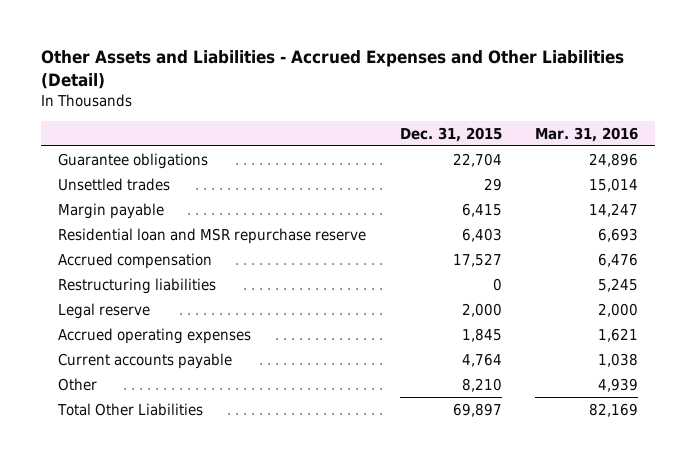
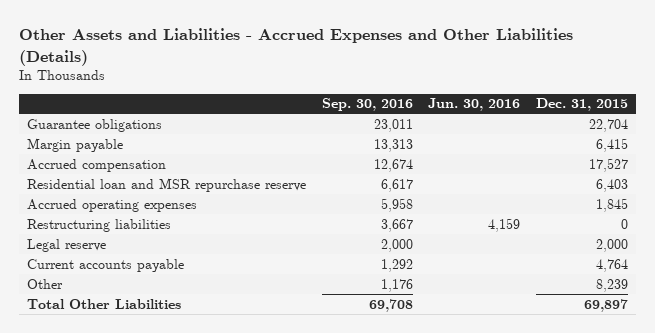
[40,50,624,90] Other Assets and Liabilities - Accrued Expenses and Other Liabilities (Detail) -> [19,28,574,66] Other Assets and Liabilities - Accrued Expenses and Other Liabilities (Details)
[535,126,639,142] Mar. 31, 2016 -> none
none -> [321,98,413,112] Sep. 30, 2016
none -> [428,98,521,112] Jun. 30, 2016
[57,177,170,191] Unsettled trades -> none
[57,227,366,244] Residential loan and MSR repurchase reserve -> [27,177,307,192] Residential loan and MSR repurchase reserve
[57,327,251,344] Accrued operating expenses -> [27,198,198,212] Accrued operating expenses
[461,377,502,392] 8,210 -> [595,278,628,292] 8,239

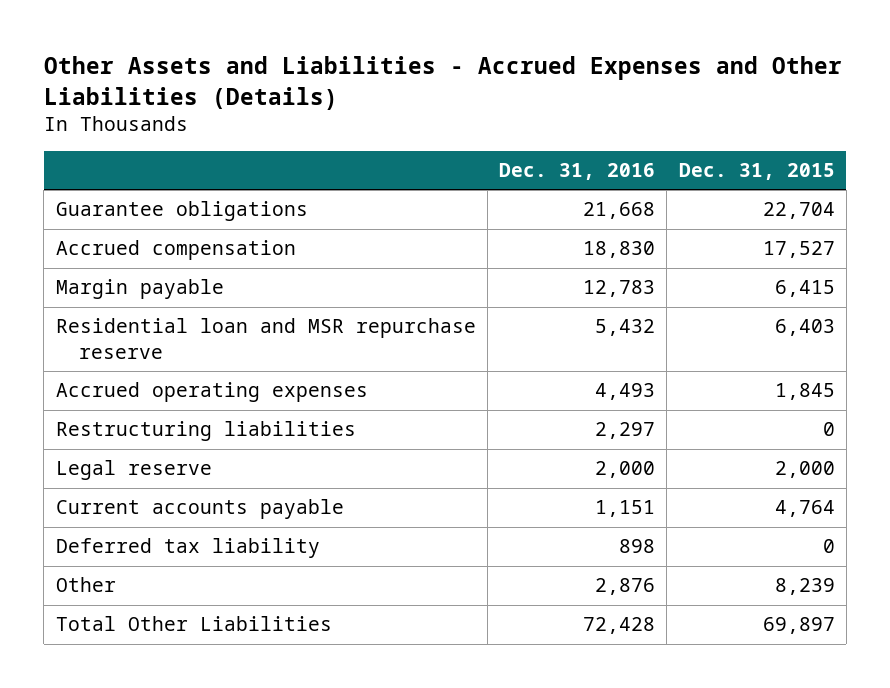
[321,98,413,112] Sep. 30, 2016 -> none
[428,98,521,112] Jun. 30, 2016 -> none
none -> [499,163,656,181] Dec. 31, 2016
[27,137,124,152] Margin payable -> [55,279,224,300] Margin payable
none -> [55,538,320,559] Deferred tax liability

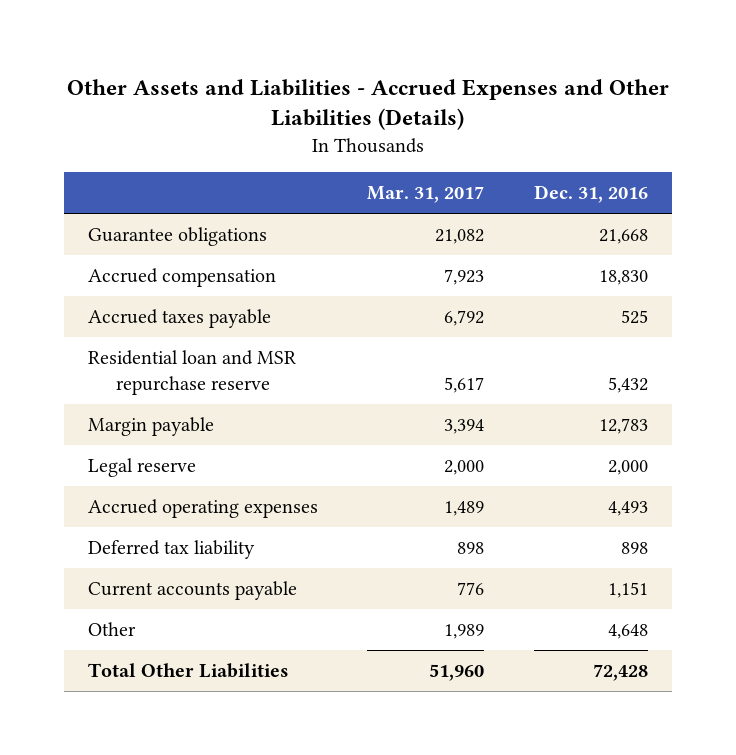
[678,163,835,181] Dec. 31, 2015 -> none
none -> [367,186,485,204] Mar. 31, 2017
none -> [88,308,272,328] Accrued taxes payable
[55,421,356,442] Restructuring liabilities -> none
[55,279,224,300] Margin payable -> [88,416,215,436] Margin payable
[55,382,368,403] Accrued operating expenses -> [88,498,319,518] Accrued operating expenses
[55,499,344,520] Current accounts payable -> [88,580,298,600] Current accounts payable
[595,578,656,596] 2,876 -> [607,623,648,639] 4,648

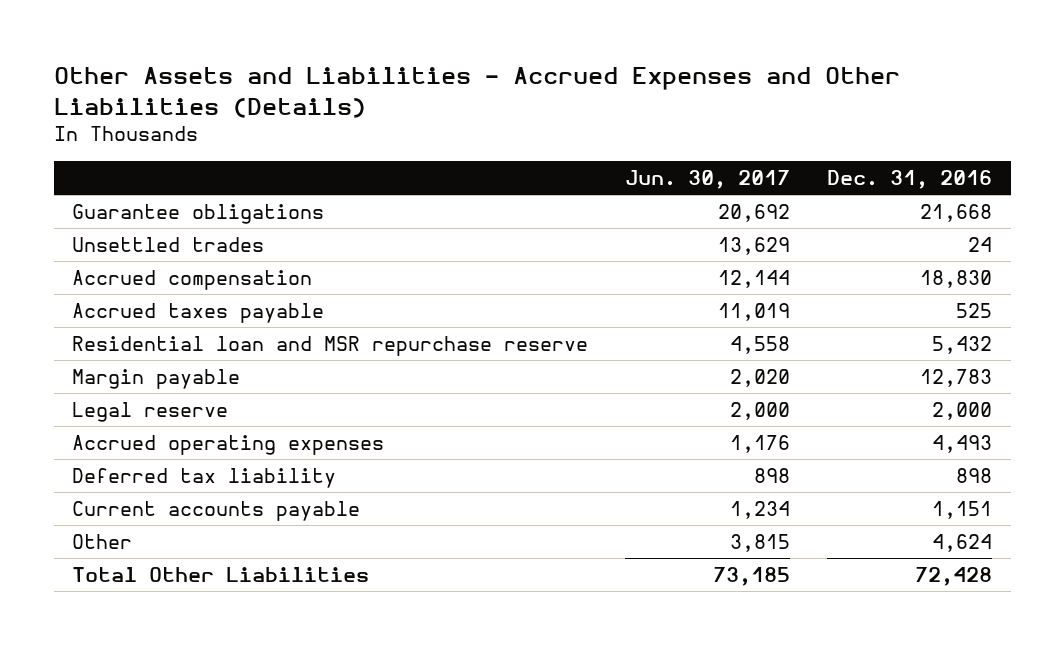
[367,186,485,204] Mar. 31, 2017 -> none
none -> [625,170,791,190] Jun. 30, 2017
none -> [72,237,265,253] Unsettled trades
[607,623,648,639] 4,648 -> [932,534,993,553] 4,624

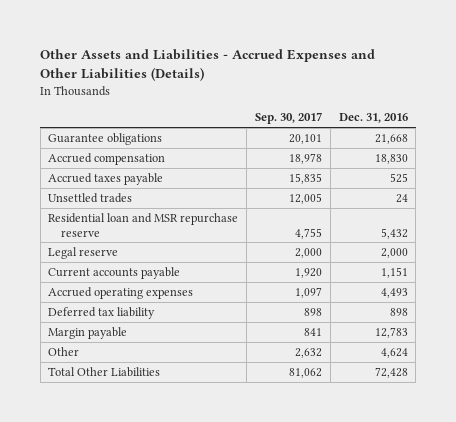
[625,170,791,190] Jun. 30, 2017 -> none
none -> [254,112,322,125] Sep. 30, 2017
[72,237,265,253] Unsettled trades -> [48,192,133,203] Unsettled trades
[72,501,361,522] Current accounts payable -> [48,266,181,279] Current accounts payable
[72,369,241,390] Margin payable -> [48,326,128,339] Margin payable

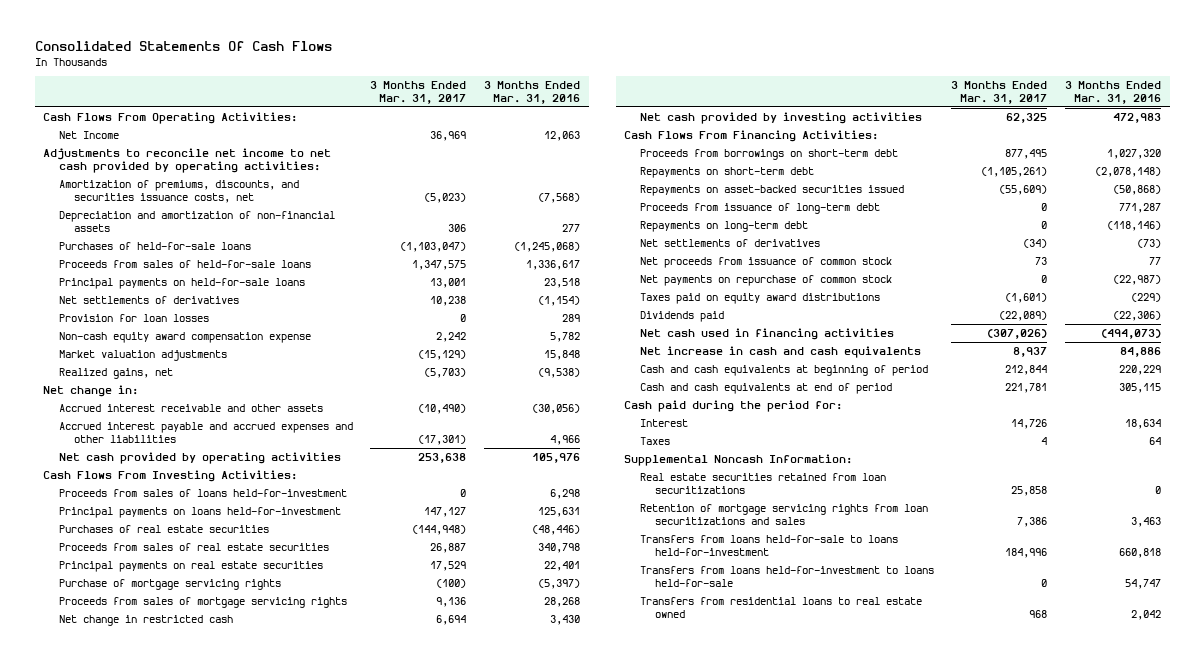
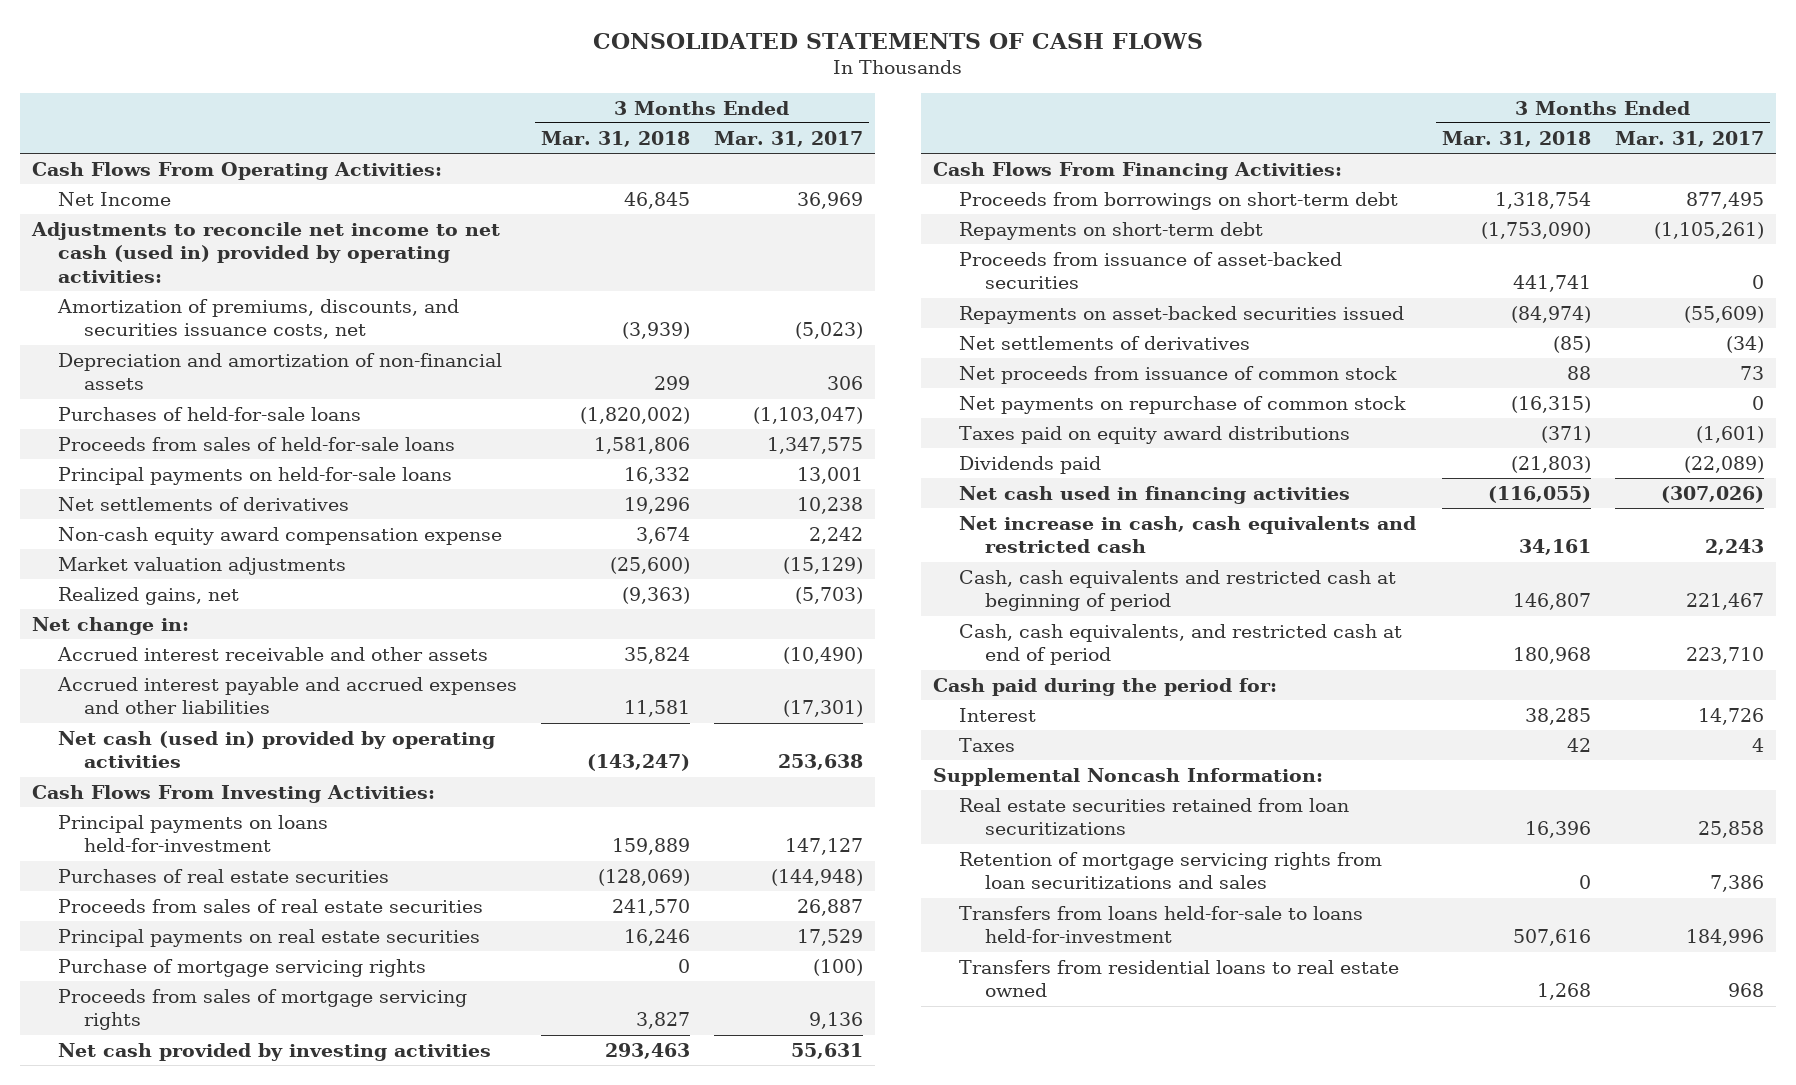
[34,41,332,52] Consolidated Statements Of Cash Flows -> [592,33,1203,50] CONSOLIDATED STATEMENTS OF CASH FLOWS
[484,81,581,104] 3 Months Ended Mar. 31, 2016 -> none
none -> [540,130,690,147] Mar. 31, 2018
[43,148,332,173] Adjustments to reconcile net income to net cash provided by operating activities: -> [30,221,500,283] Adjustments to reconcile net income to net cash (used in) provided by operating activities:
[58,314,209,323] Provision for loan losses -> none
[58,452,341,465] Net cash provided by operating activities -> [58,730,496,769] Net cash (used in) provided by operating activities
[58,489,347,498] Proceeds from sales of loans held-for-investment -> none
[58,615,233,627] Net change in restricted cash -> none
[1006,113,1048,124] 62,325 -> [790,1042,863,1059] 55,631
none -> [959,251,1343,290] Proceeds from issuance of asset-backed securities
[639,203,880,215] Proceeds from issuance of long-term debt -> none
[639,221,808,233] Repayments on long-term debt -> none
[639,346,921,359] Net increase in cash and cash equivalents -> [959,515,1417,554] Net increase in cash, cash equivalents and restricted cash
[1013,347,1048,358] 8,937 -> [1704,539,1764,556] 2,243
[639,365,928,377] Cash and cash equivalents at beginning of period -> [959,569,1397,612] Cash, cash equivalents and restricted cash at beginning of period
[1005,365,1048,376] 212,844 -> [1685,593,1764,611] 221,467
[639,383,892,395] Cash and cash equivalents at end of period -> [959,623,1403,666] Cash, cash equivalents, and restricted cash at end of period
[1005,383,1048,394] 221,781 -> [1685,647,1764,665] 223,710
[639,566,934,587] Transfers from loans held-for-investment to loans held-for-sale -> none

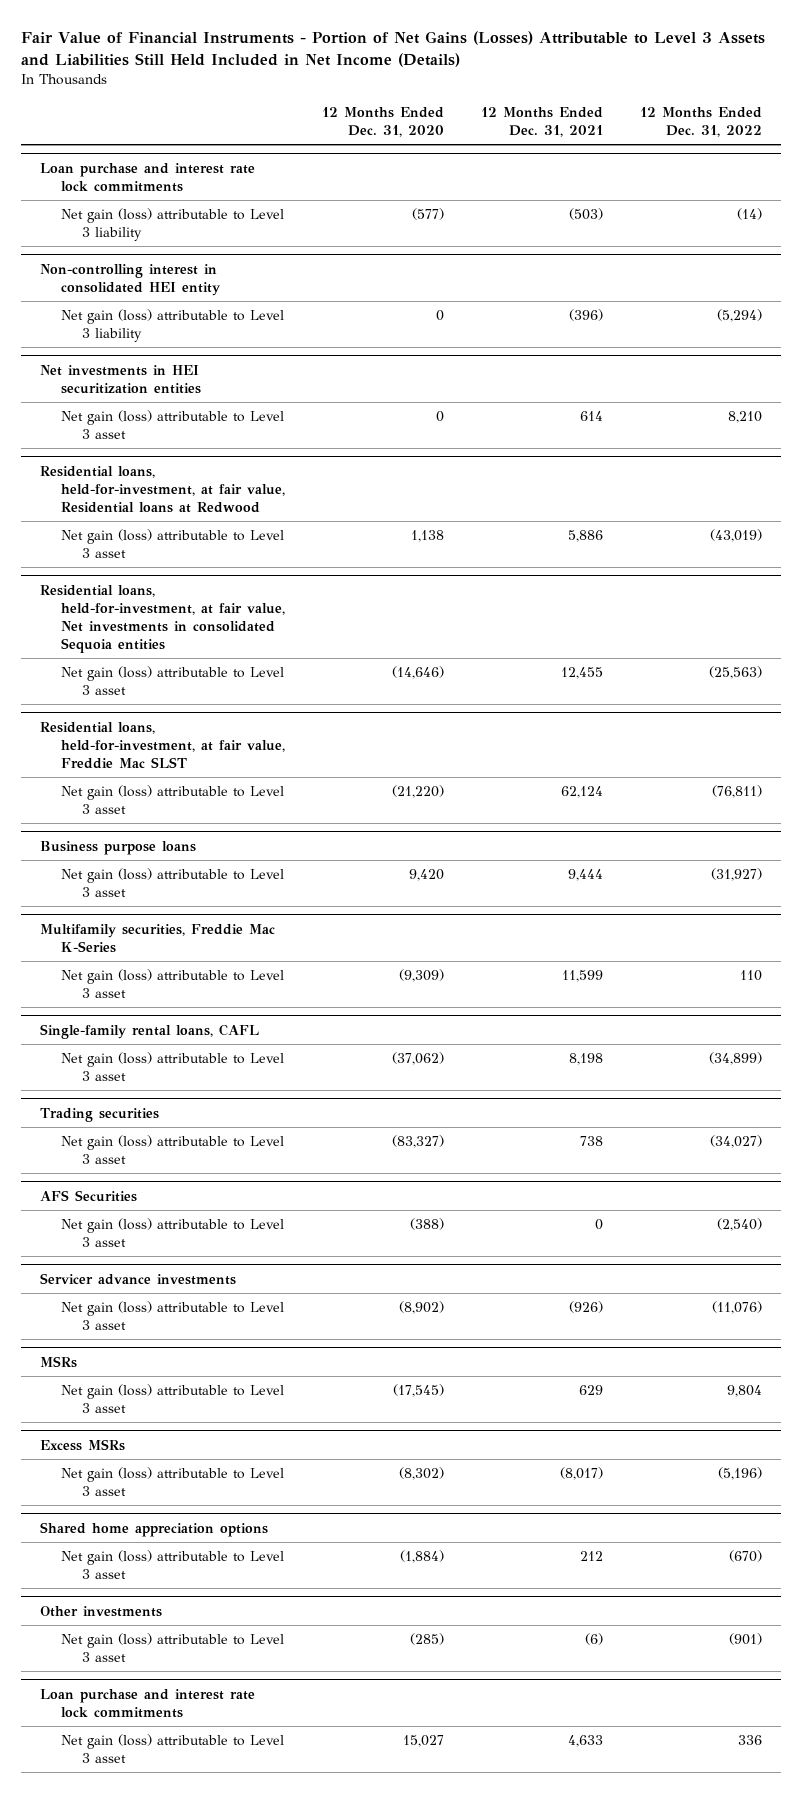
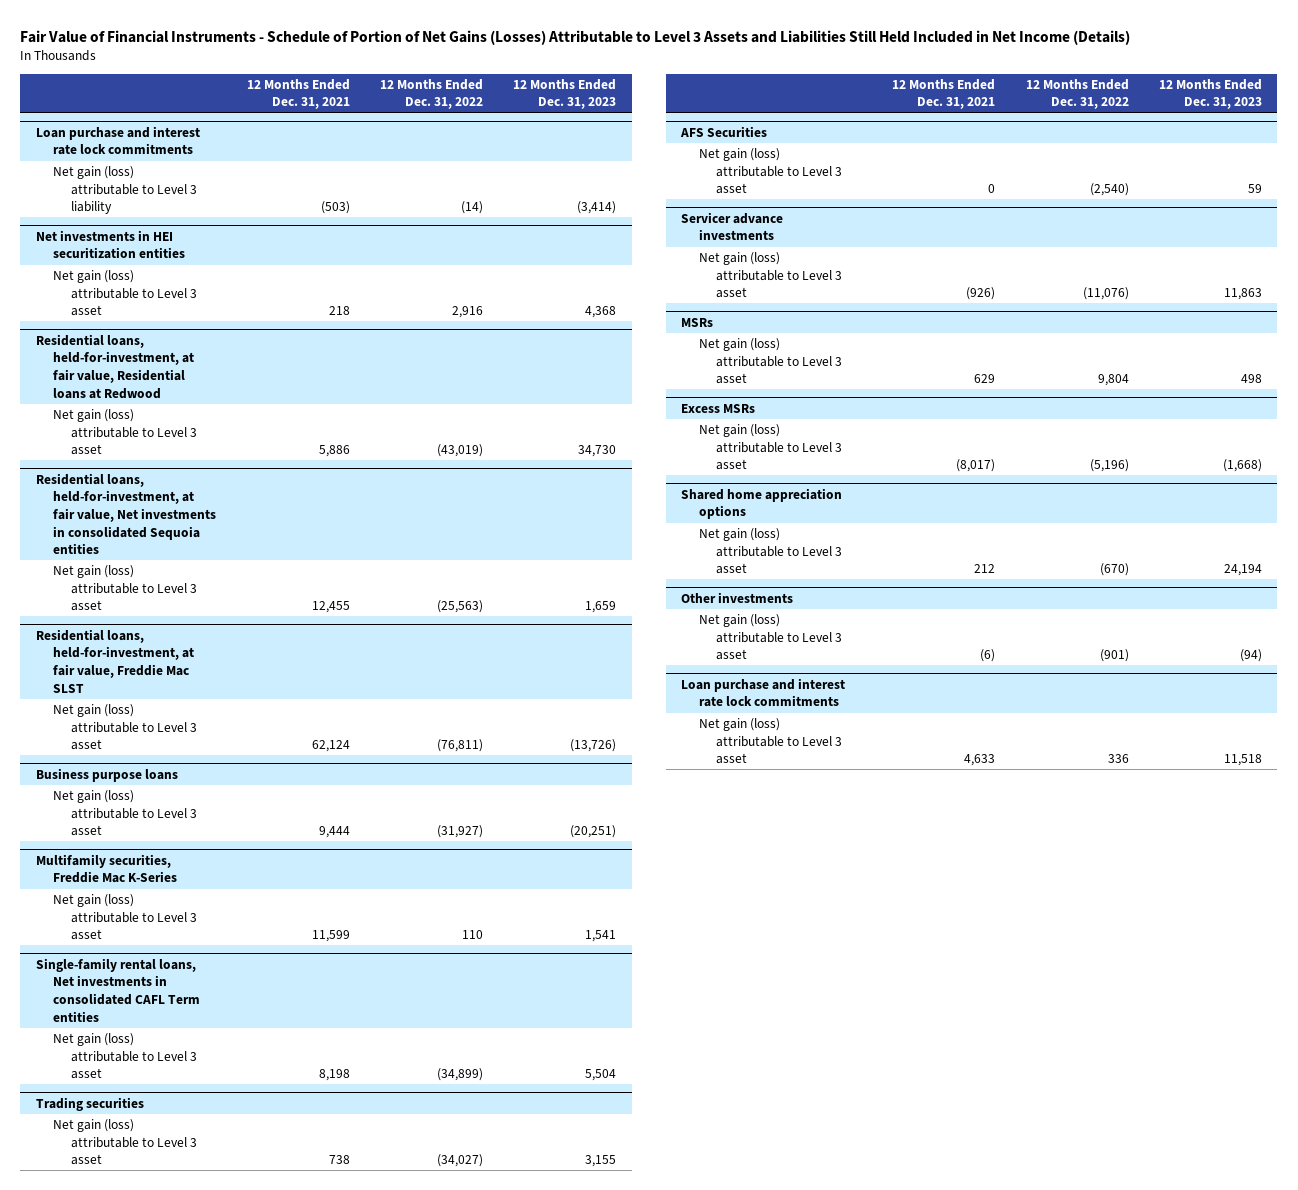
[21,31,766,67] Fair Value of Financial Instruments - Portion of Net Gains (Losses) Attributable to Level 3 Assets and Liabilities Still Held Included in Net Income (Details) -> [20,29,1131,45] Fair Value of Financial Instruments - Schedule of Portion of Net Gains (Losses) Attributable to Level 3 Assets and Liabilities Still Held Included in Net Income (Details)
[322,106,445,137] 12 Months Ended Dec. 31, 2020 -> none
none -> [513,78,617,110] 12 Months Ended Dec. 31, 2023
[40,264,221,297] Non-controlling interest in consolidated HEI entity -> none
[61,309,285,343] Net gain (loss) attributable to Level 3 liability -> none
[580,411,604,422] 614 -> [328,306,350,316] 218
[728,411,763,424] 8,210 -> [452,306,484,319] 2,916
[40,1024,260,1040] Single-family rental loans, CAFL -> none
none -> [35,957,201,1022] Single-family rental loans, Net investments in consolidated CAFL Term entities

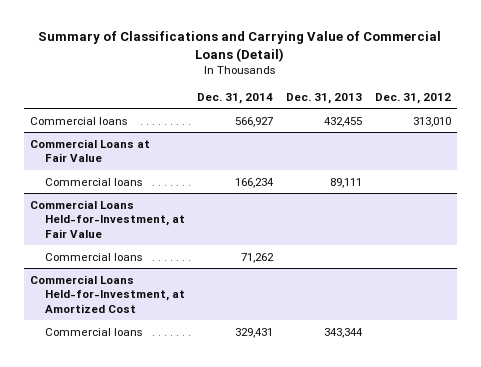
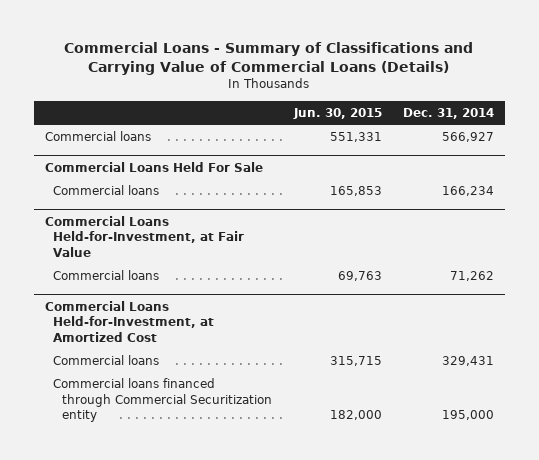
[38,31,442,62] Summary of Classifications and Carrying Value of Commercial Loans (Detail) -> [64,41,474,75] Commercial Loans - Summary of Classifications and Carrying Value of Commercial Loans (Details)
[285,93,362,105] Dec. 31, 2013 -> none
[374,93,451,105] Dec. 31, 2012 -> none
none -> [292,107,382,119] Jun. 30, 2015
[29,138,150,163] Commercial Loans at Fair Value -> none
none -> [44,161,263,172] Commercial Loans Held For Sale
none -> [53,378,273,423] Commercial loans financed through Commercial Securitization entity

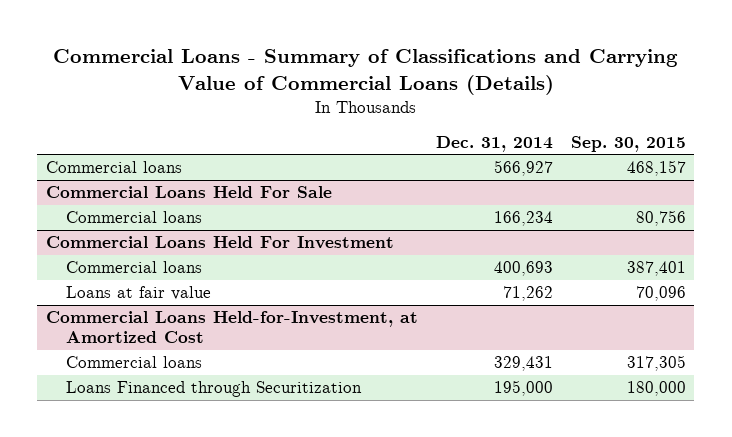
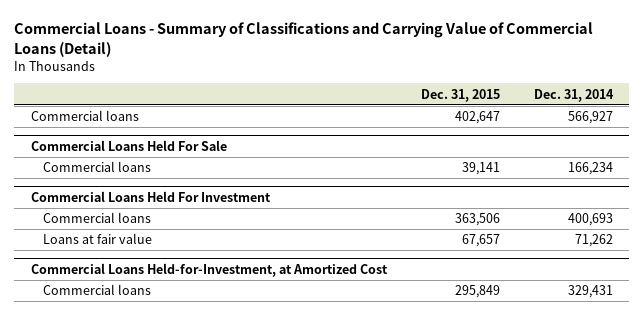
[52,49,678,95] Commercial Loans - Summary of Classifications and Carrying Value of Commercial Loans (Details) -> [14,21,594,57] Commercial Loans - Summary of Classifications and Carrying Value of Commercial Loans (Detail)
[570,135,686,152] Sep. 30, 2015 -> none
none -> [420,88,500,102] Dec. 31, 2015
[65,381,362,398] Loans Financed through Securitization -> none

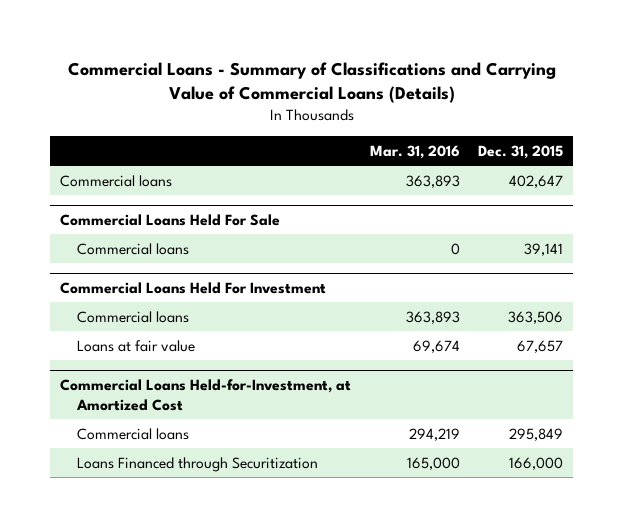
[14,21,594,57] Commercial Loans - Summary of Classifications and Carrying Value of Commercial Loans (Detail) -> [67,61,556,104] Commercial Loans - Summary of Classifications and Carrying Value of Commercial Loans (Details)
[533,88,614,102] Dec. 31, 2014 -> none
none -> [369,144,460,159] Mar. 31, 2016
none -> [77,456,319,472] Loans Financed through Securitization

